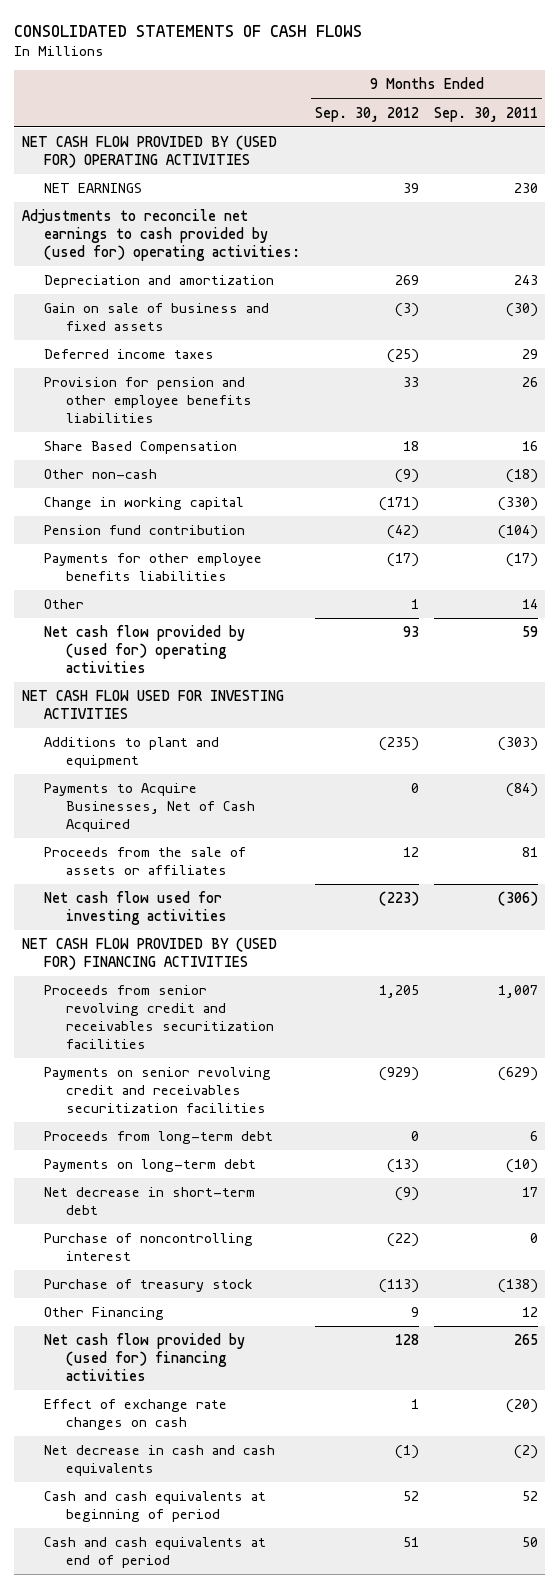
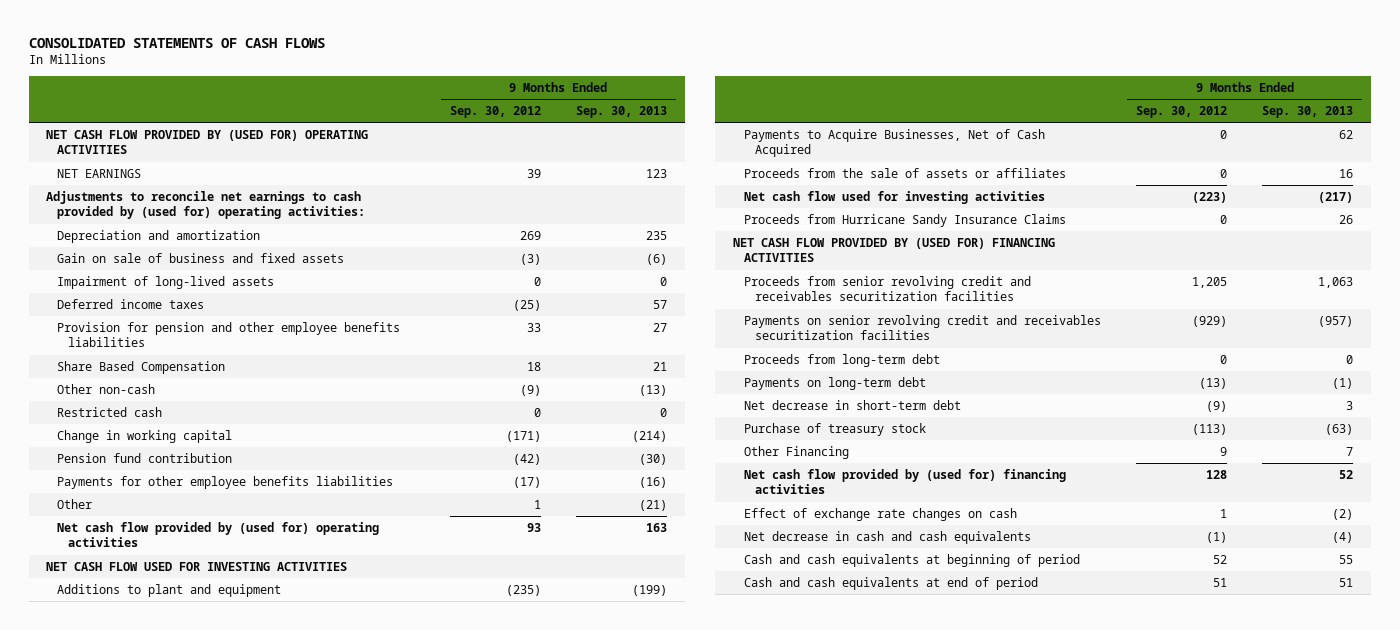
[434,106,539,122] Sep. 30, 2011 -> none
none -> [576,106,668,119] Sep. 30, 2013
none -> [57,275,275,289] Impairment of long-lived assets
none -> [57,406,163,417] Restricted cash
[403,847,420,858] 12 -> [1220,168,1228,178] 0
none -> [743,213,1066,227] Proceeds from Hurricane Sandy Insurance Claims
[44,1233,254,1261] Purchase of noncontrolling interest -> none

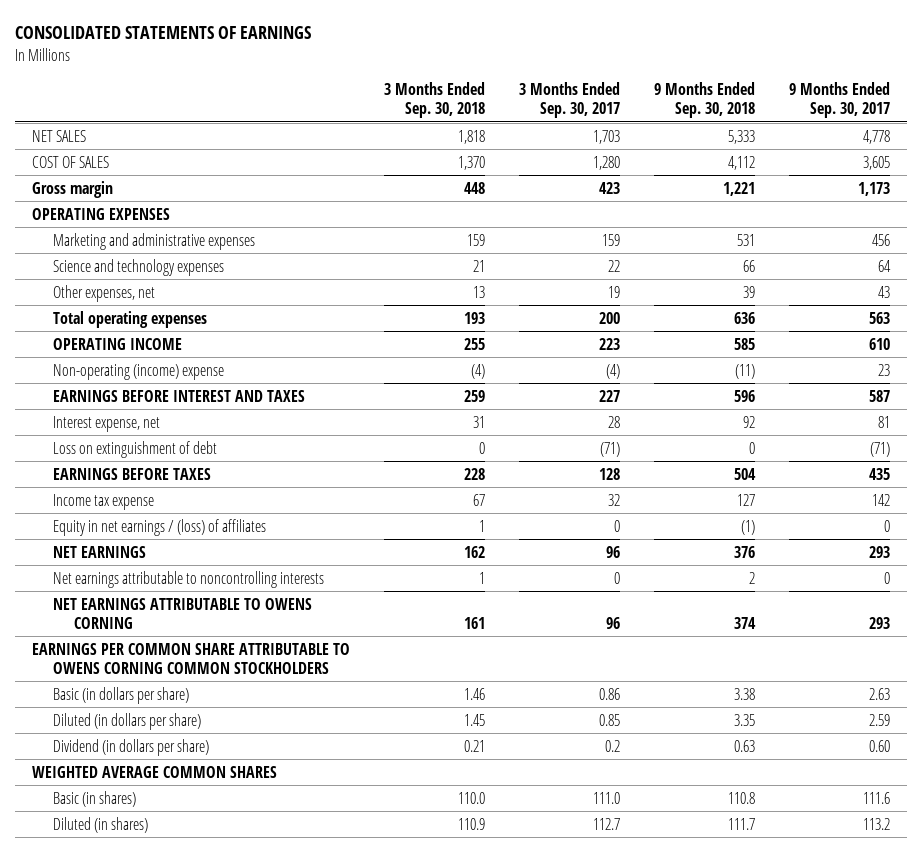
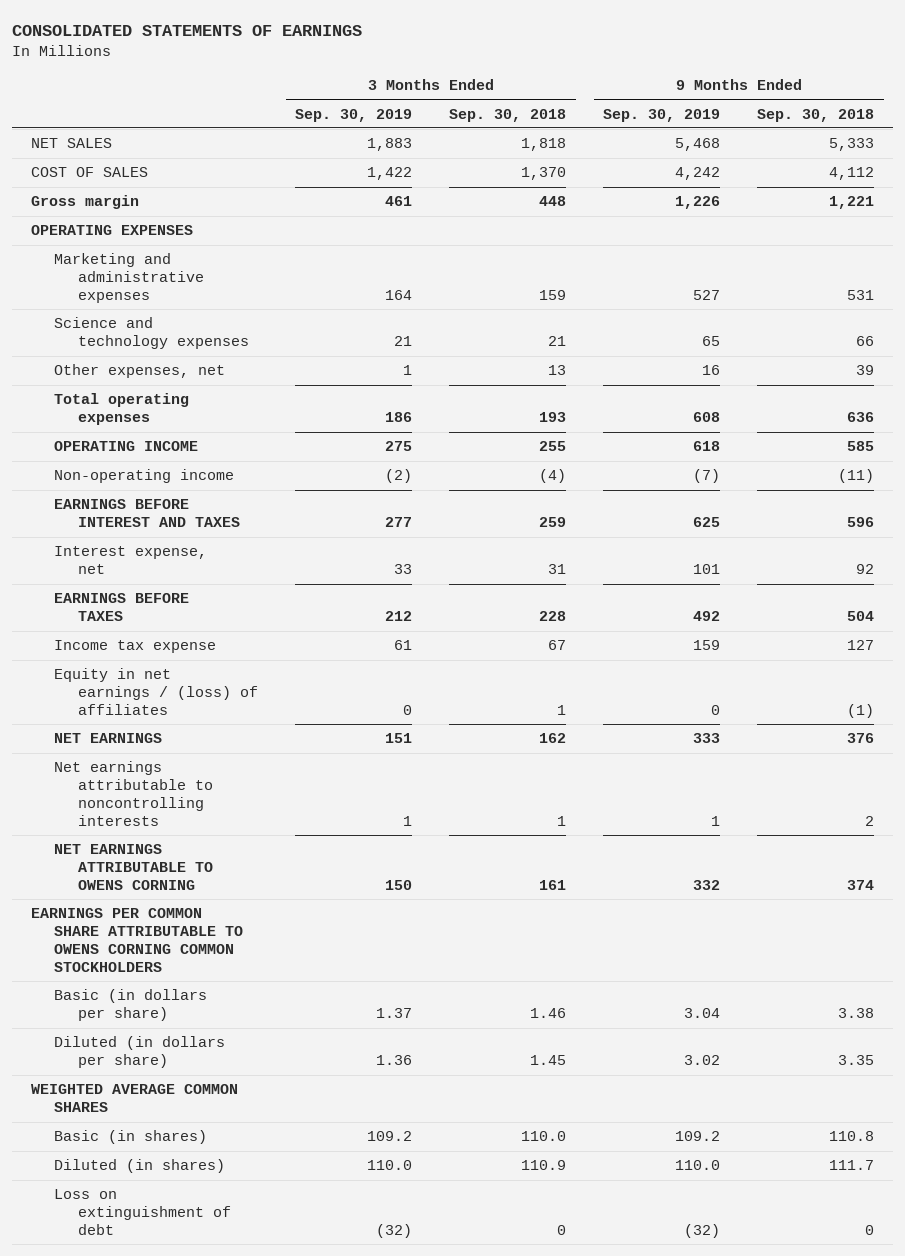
[519,82,621,119] 3 Months Ended Sep. 30, 2017 -> none
[789,82,891,119] 9 Months Ended Sep. 30, 2017 -> none
none -> [295,108,413,122] Sep. 30, 2019
none -> [603,108,721,122] Sep. 30, 2019
[52,363,224,380] Non-operating (income) expense -> [54,469,235,484] Non-operating income
[52,738,209,756] Dividend (in dollars per share) -> none
[52,440,217,458] Loss on extinguishment of debt -> [54,1189,231,1236] Loss on extinguishment of debt

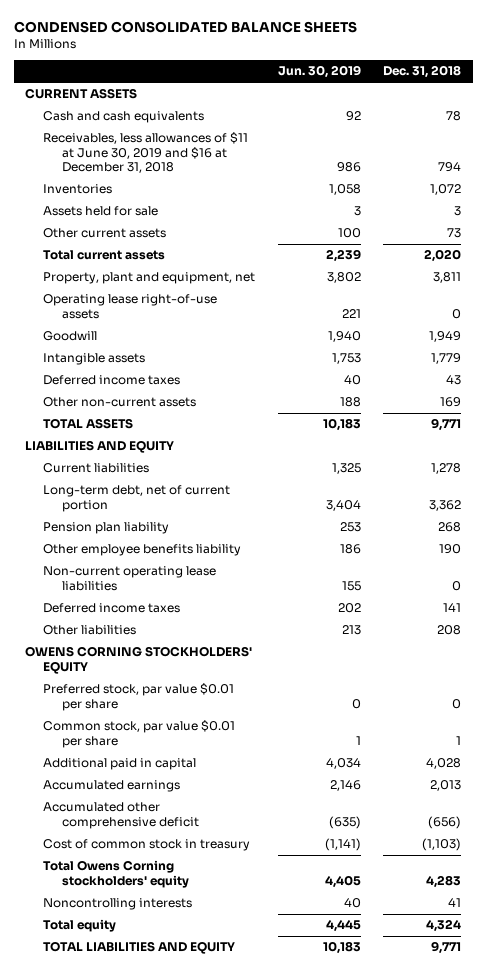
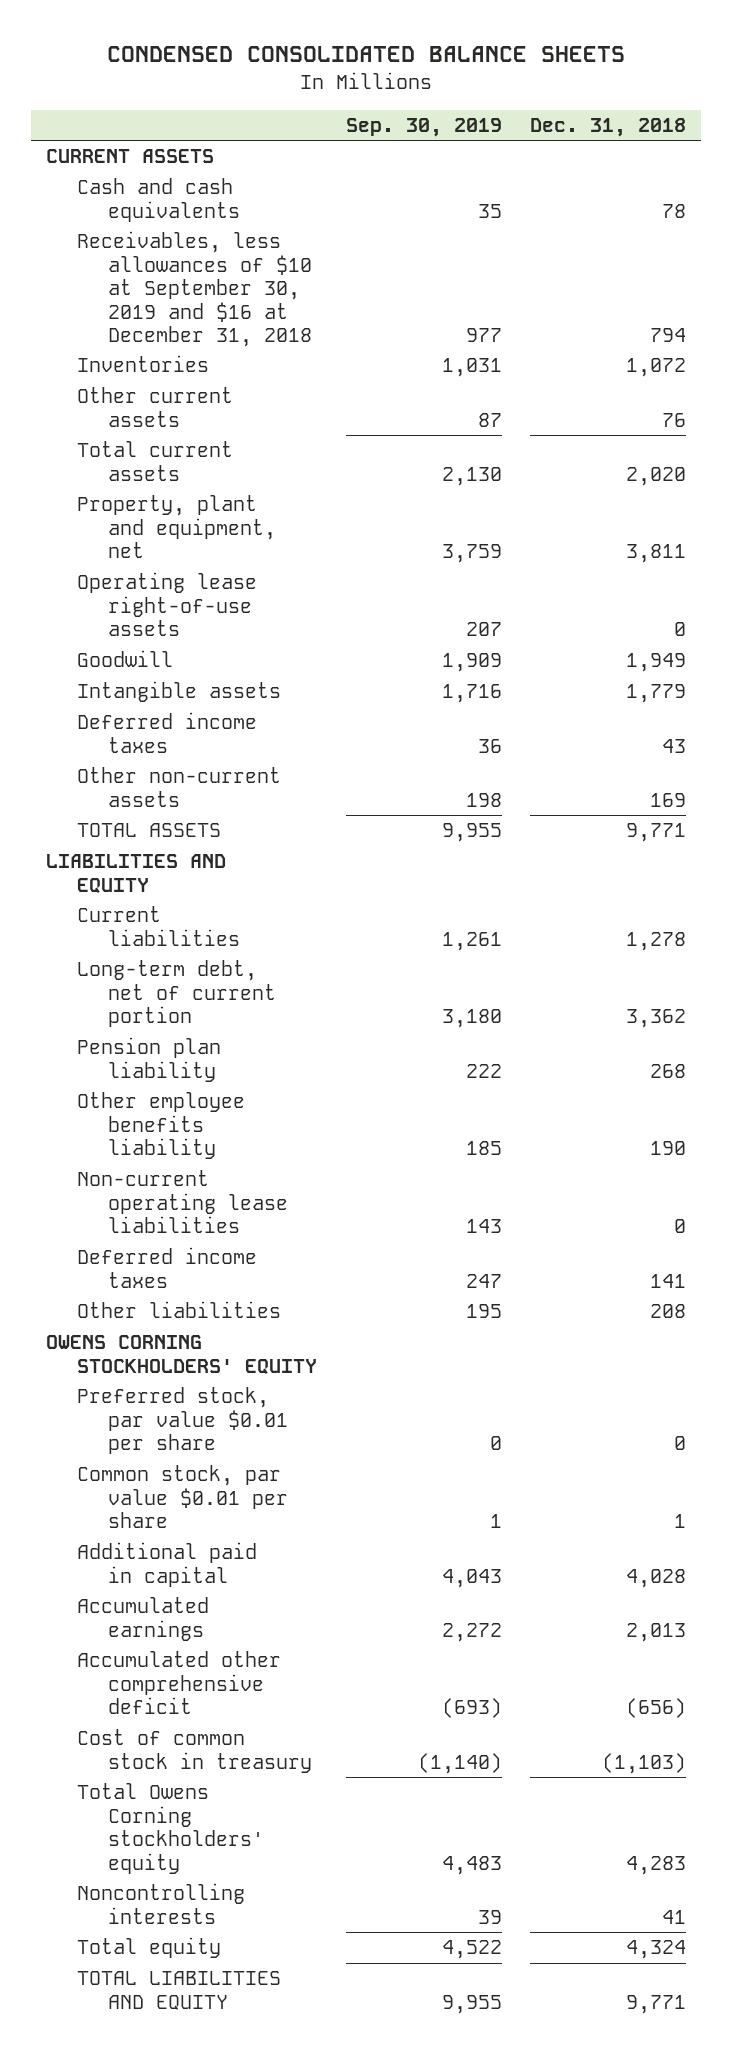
[277,65,361,79] Jun. 30, 2019 -> none
none -> [345,117,502,137] Sep. 30, 2019
[43,132,249,174] Receivables, less allowances of $11 at June 30, 2019 and $16 at December 31, 2018 -> [76,231,313,348] Receivables, less allowances of $10 at September 30, 2019 and $16 at December 31, 2018
[43,206,159,217] Assets held for sale -> none
[447,228,462,239] 73 -> [662,412,687,427] 76

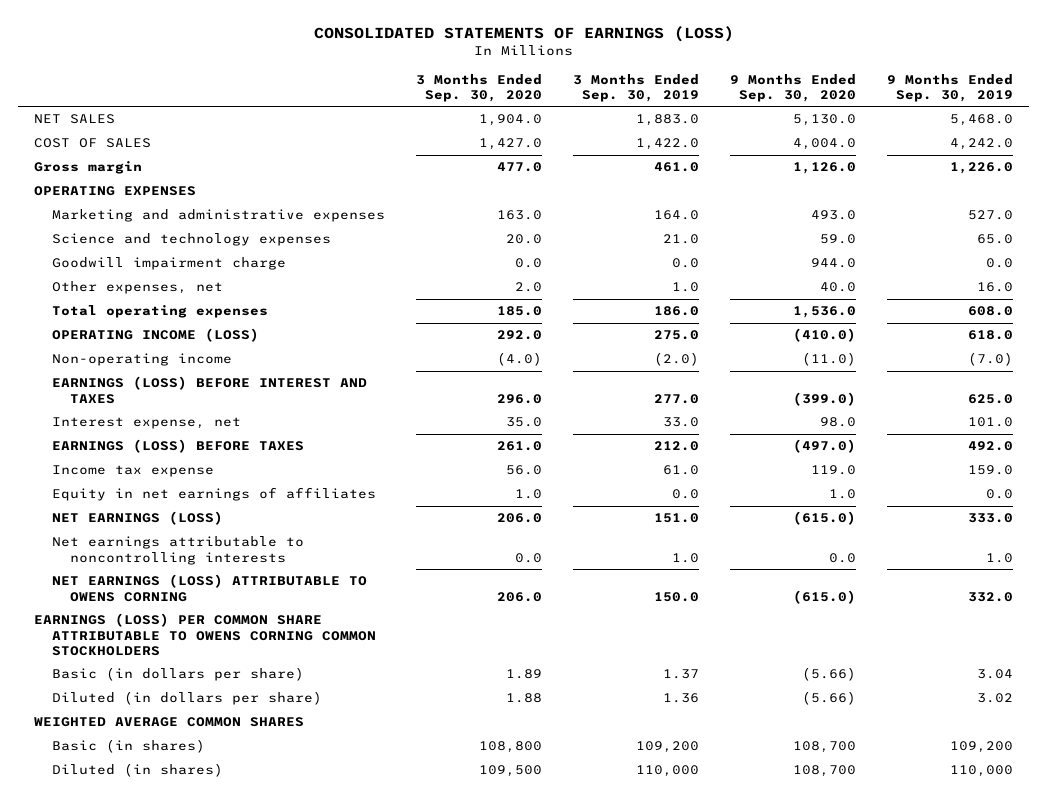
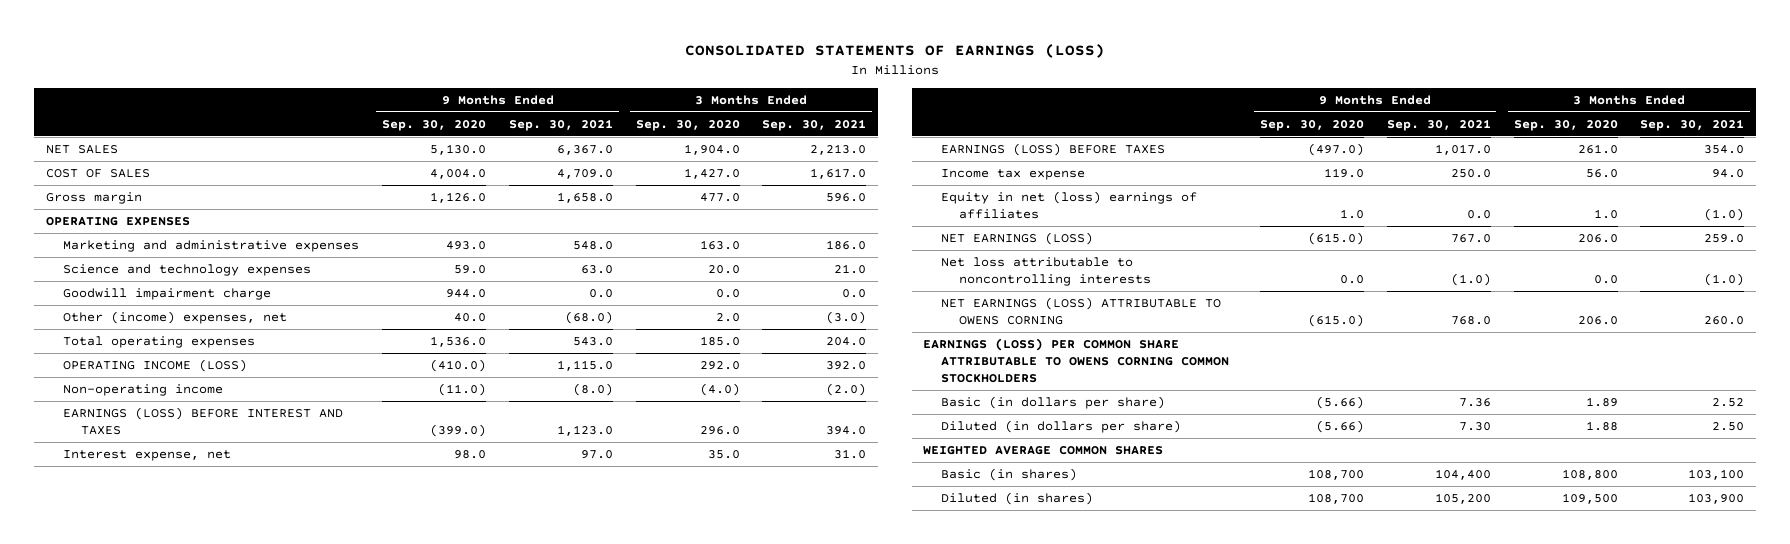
[573,73,700,102] 3 Months Ended Sep. 30, 2019 -> none
[887,73,1014,102] 9 Months Ended Sep. 30, 2019 -> none
none -> [508,118,613,131] Sep. 30, 2021
none -> [762,118,867,131] Sep. 30, 2021
[52,281,224,295] Other expenses, net -> [63,311,288,325] Other (income) expenses, net
[52,487,377,502] Equity in net earnings of affiliates -> [941,191,1198,219] Equity in net (loss) earnings of affiliates
[52,536,305,565] Net earnings attributable to noncontrolling interests -> [941,257,1152,286] Net loss attributable to noncontrolling interests

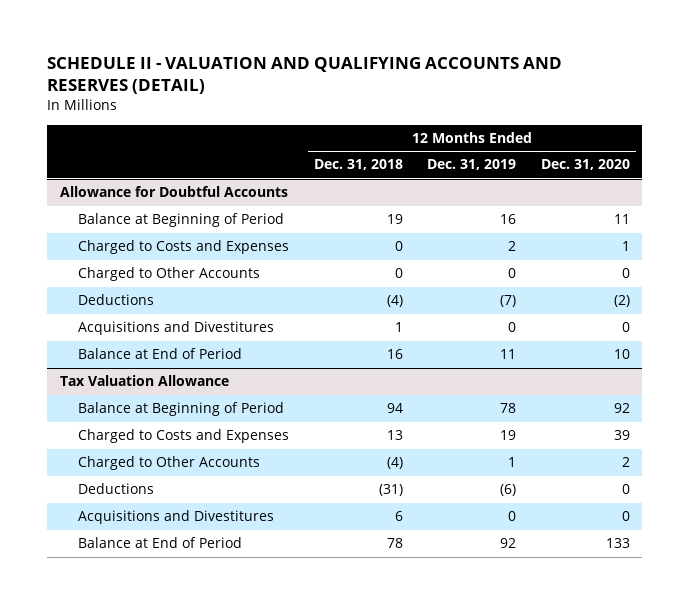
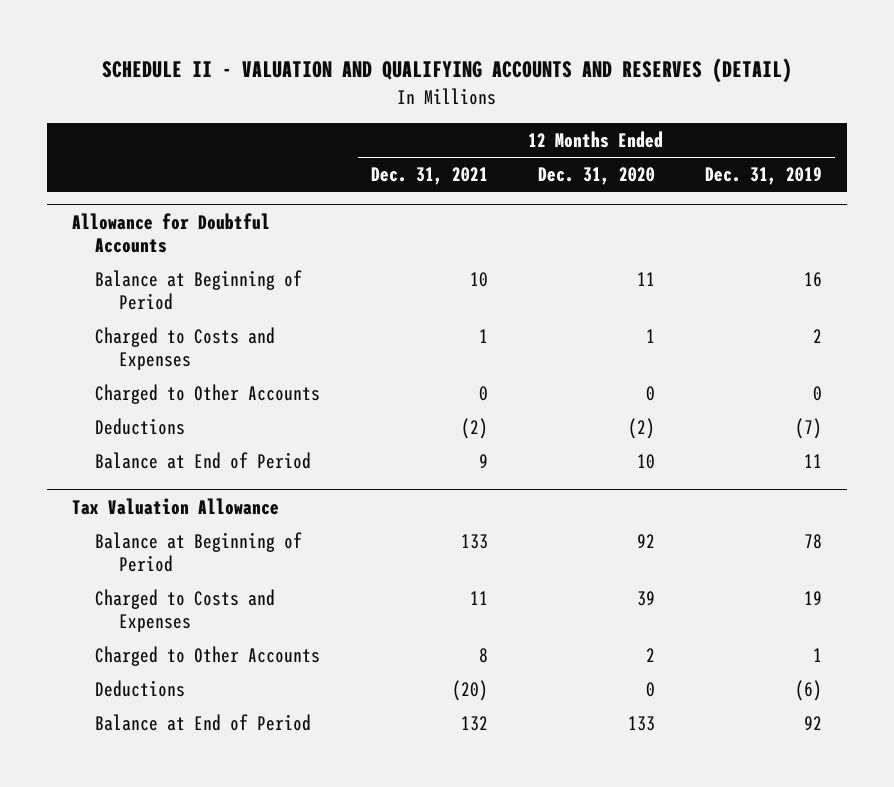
[313,159,403,171] Dec. 31, 2018 -> none
none -> [370,167,488,186] Dec. 31, 2021
[78,321,275,336] Acquisitions and Divestitures -> none
[78,510,275,525] Acquisitions and Divestitures -> none

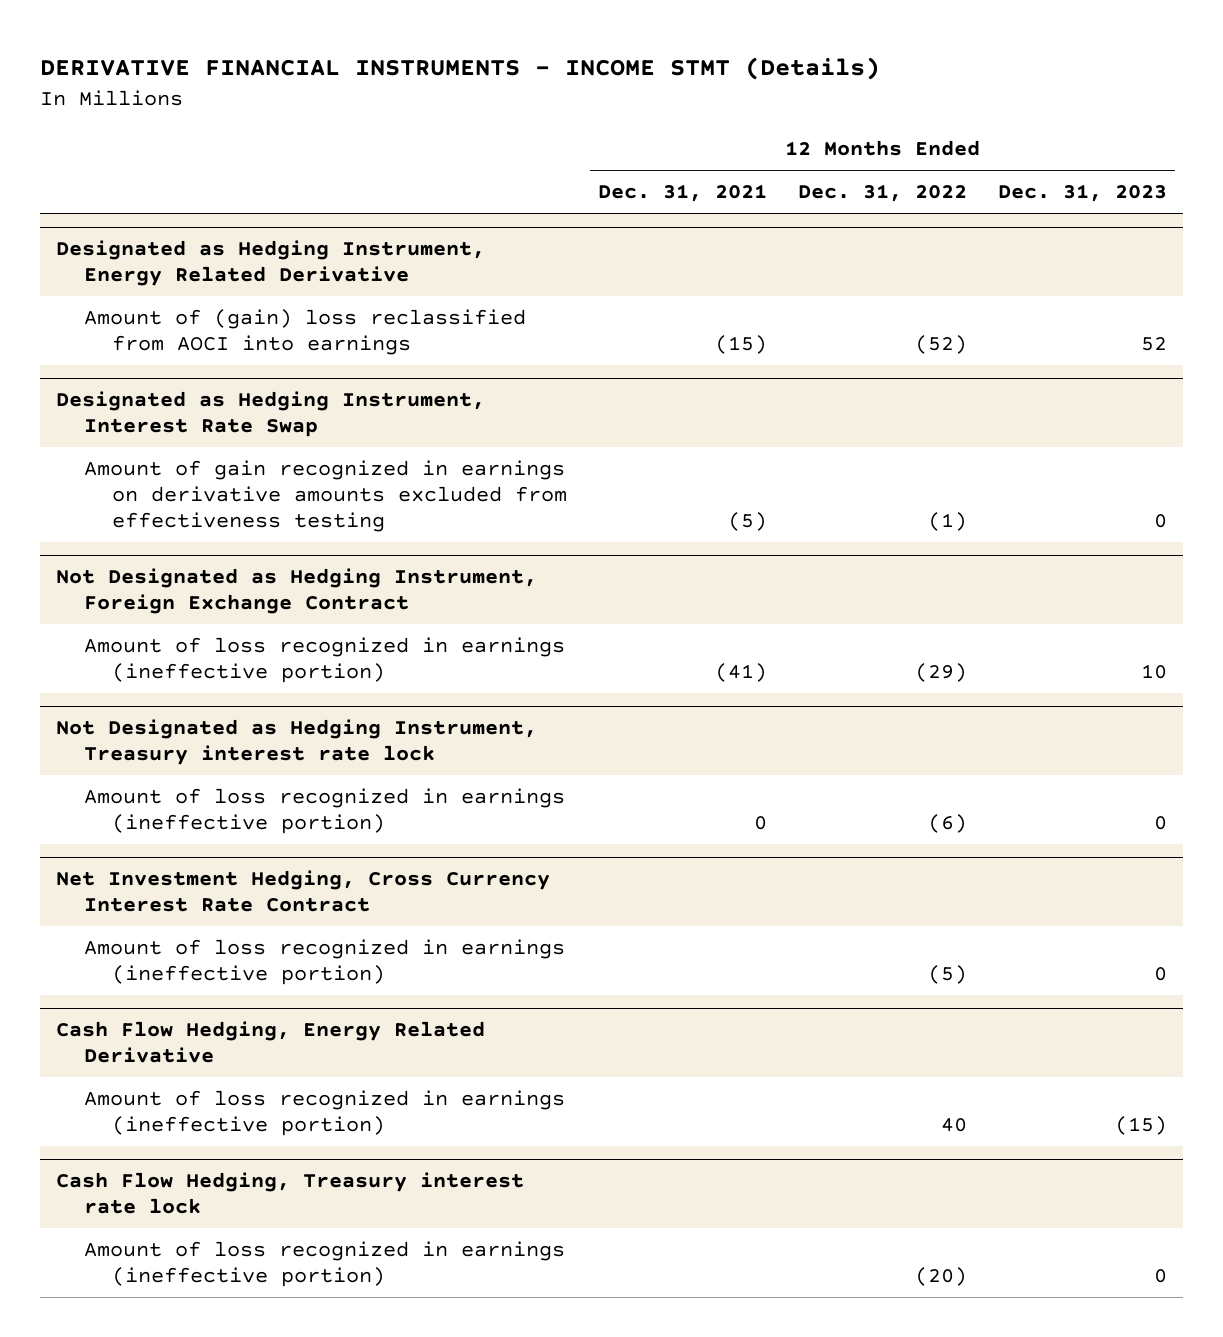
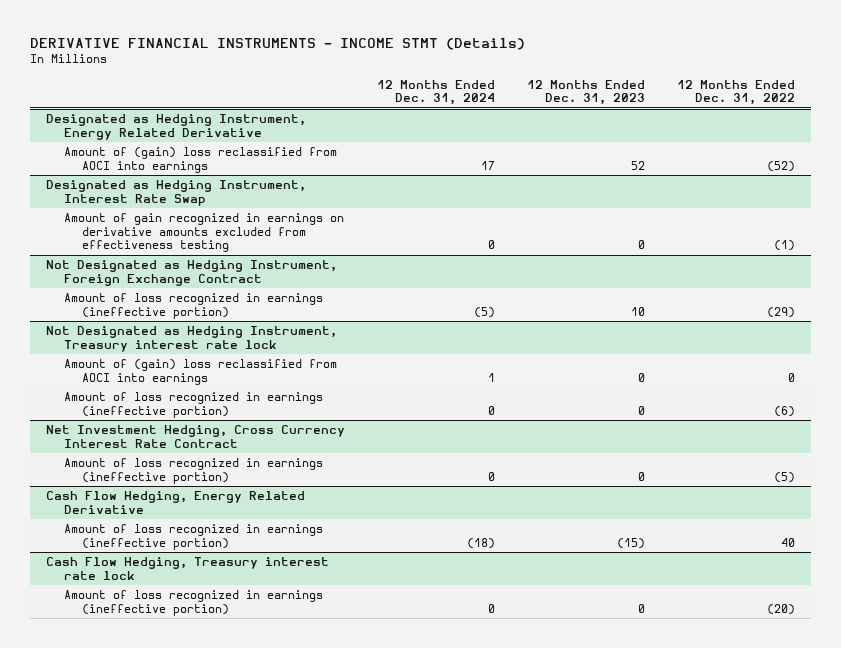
[597,184,767,203] Dec. 31, 2021 -> none
none -> [376,79,495,106] 12 Months Ended Dec. 31, 2024
none -> [64,359,338,385] Amount of (gain) loss reclassified from AOCI into earnings

